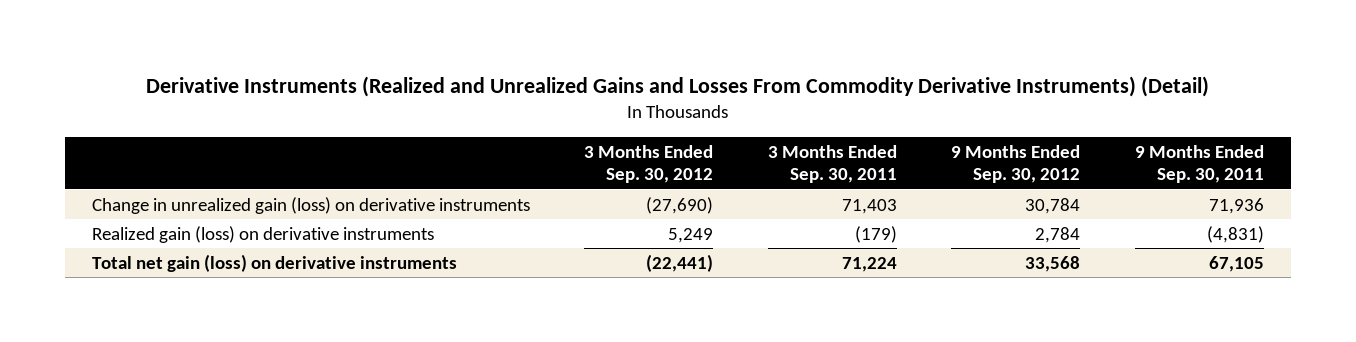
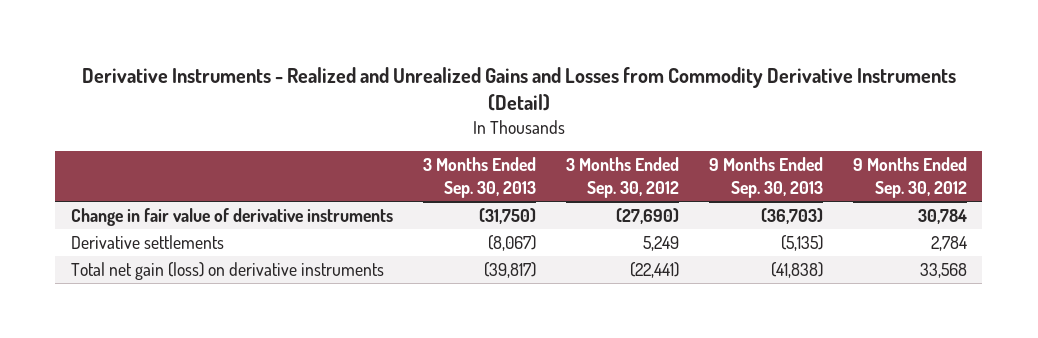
[145,76,1209,98] Derivative Instruments (Realized and Unrealized Gains and Losses From Commodity Derivative Instruments) (Detail) -> [81,66,956,112] Derivative Instruments - Realized and Unrealized Gains and Losses from Commodity Derivative Instruments (Detail)
[767,144,897,184] 3 Months Ended Sep. 30, 2011 -> none
[1134,144,1264,184] 9 Months Ended Sep. 30, 2011 -> none
none -> [422,157,536,198] 3 Months Ended Sep. 30, 2013
none -> [709,157,824,198] 9 Months Ended Sep. 30, 2013
[91,196,530,214] Change in unrealized gain (loss) on derivative instruments -> [70,207,393,226] Change in fair value of derivative instruments
[91,225,434,243] Realized gain (loss) on derivative instruments -> [70,234,224,249] Derivative settlements

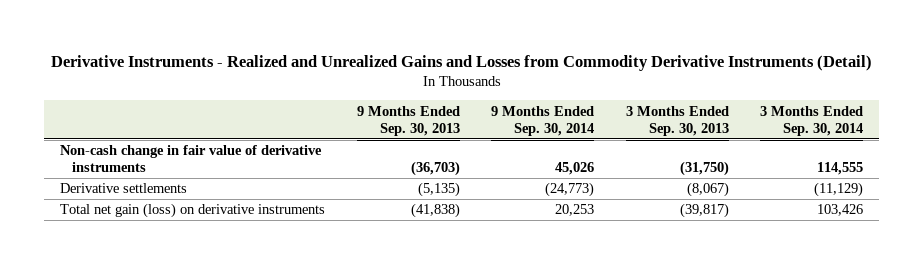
[565,157,679,198] 3 Months Ended Sep. 30, 2012 -> none
[853,157,968,198] 9 Months Ended Sep. 30, 2012 -> none
none -> [491,105,595,136] 9 Months Ended Sep. 30, 2014
none -> [760,105,864,136] 3 Months Ended Sep. 30, 2014
[70,207,393,226] Change in fair value of derivative instruments -> [60,145,323,173] Non-cash change in fair value of derivative instruments

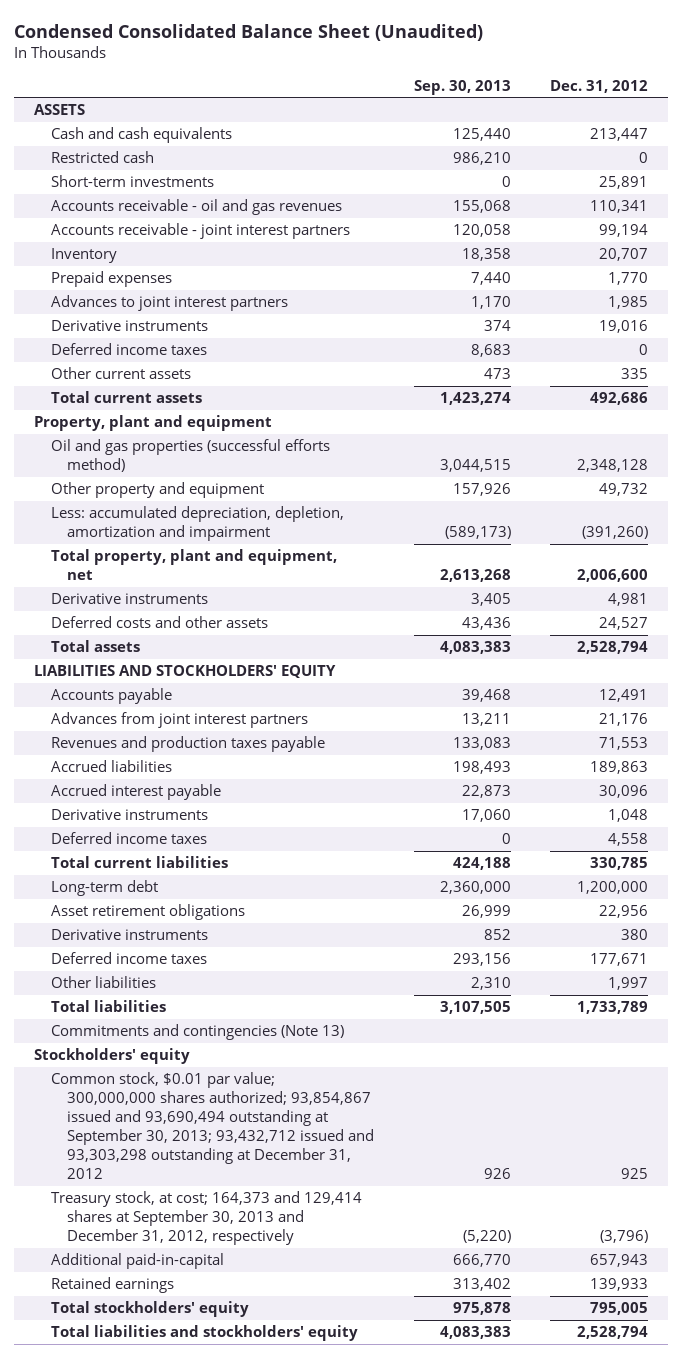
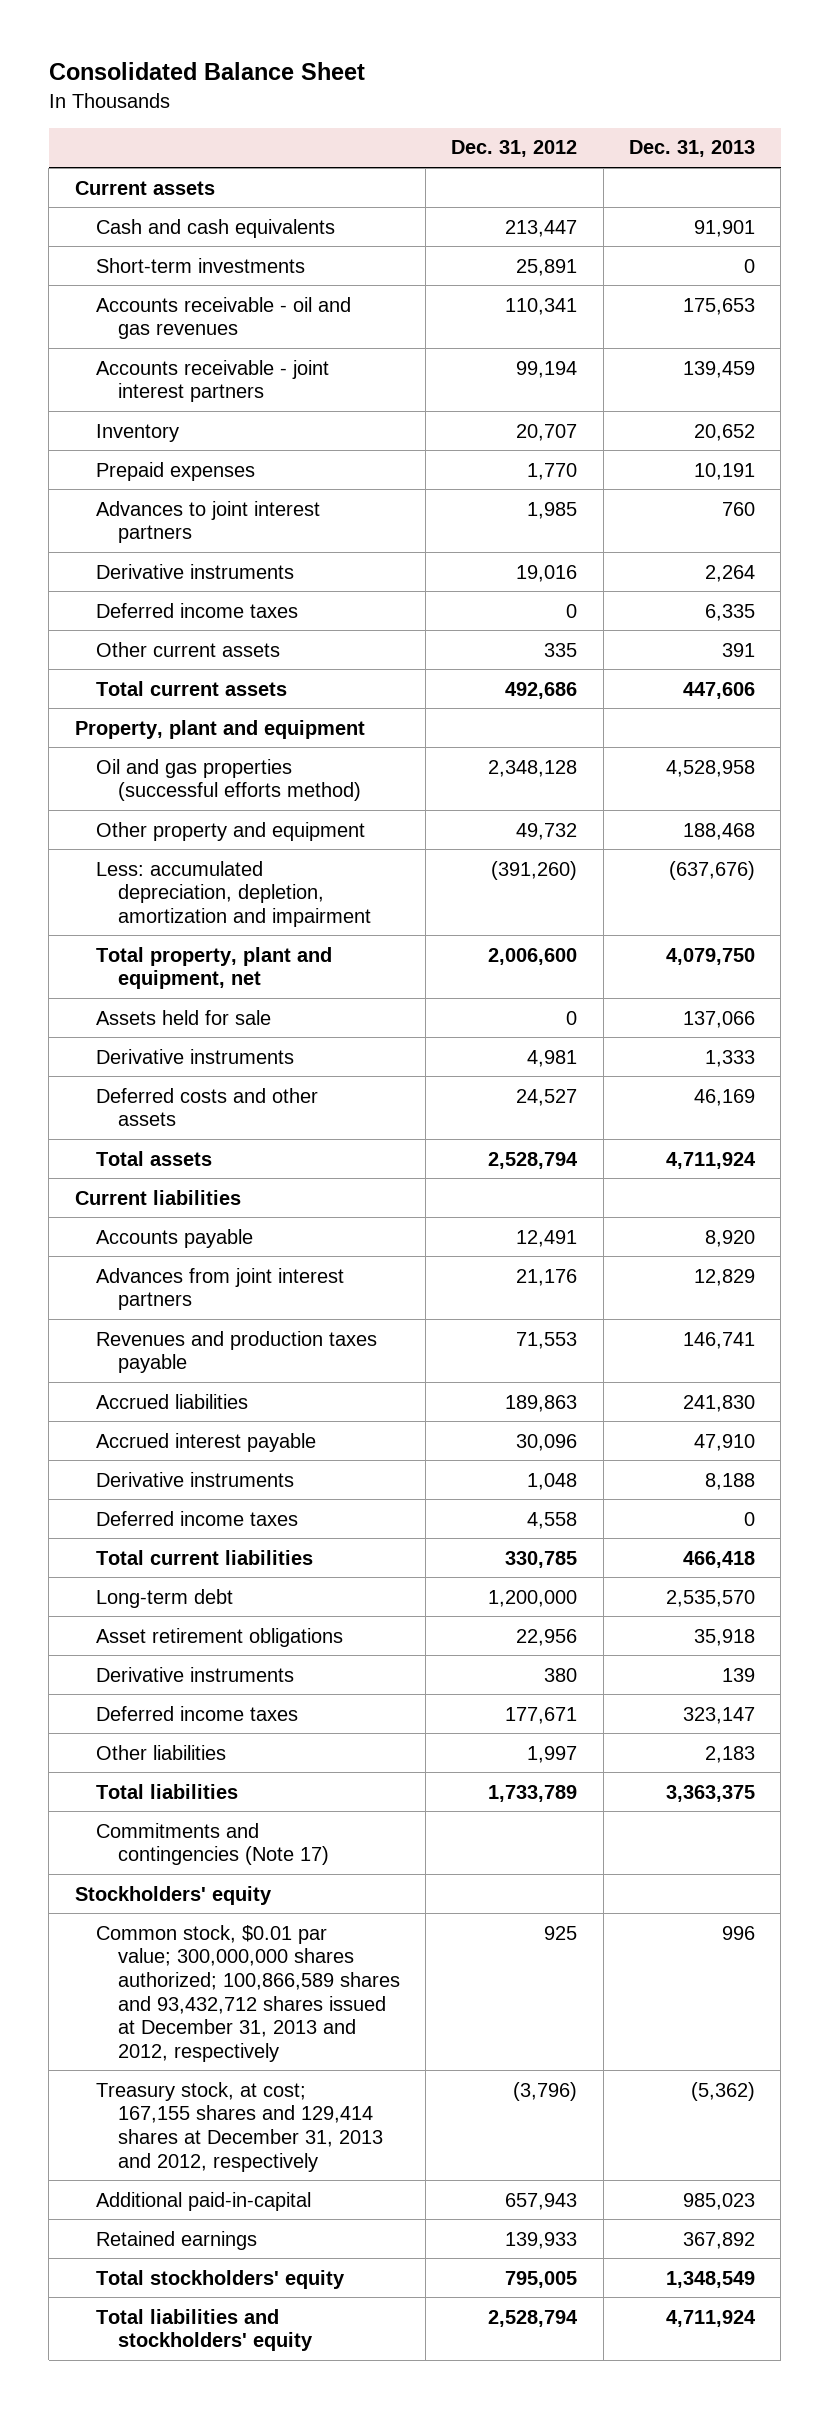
[14,23,484,41] Condensed Consolidated Balance Sheet (Unaudited) -> [48,62,365,81] Consolidated Balance Sheet
[413,79,511,95] Sep. 30, 2013 -> none
none -> [629,140,756,158] Dec. 31, 2013
[34,104,86,116] ASSETS -> [74,180,215,195] Current assets
[50,151,154,164] Restricted cash -> none
none -> [96,1009,272,1025] Assets held for sale
[34,665,337,679] LIABILITIES AND STOCKHOLDERS' EQUITY -> none
none -> [74,1189,241,1205] Current liabilities
[50,1024,344,1041] Commitments and contingencies (Note 13) -> [96,1822,329,1866] Commitments and contingencies (Note 17)
[50,1072,375,1180] Common stock, $0.01 par value; 300,000,000 shares authorized; 93,854,867 issued and 93,690,494 outstanding at September 30, 2013; 93,432,712 issued and 93,303,298 outstanding at December 31, 2012 -> [96,1924,400,2062] Common stock, $0.01 par value; 300,000,000 shares authorized; 100,866,589 shares and 93,432,712 shares issued at December 31, 2013 and 2012, respectively
[50,1191,362,1246] Treasury stock, at cost; 164,373 and 129,414 shares at September 30, 2013 and December 31, 2012, respectively -> [96,2081,383,2172] Treasury stock, at cost; 167,155 shares and 129,414 shares at December 31, 2013 and 2012, respectively

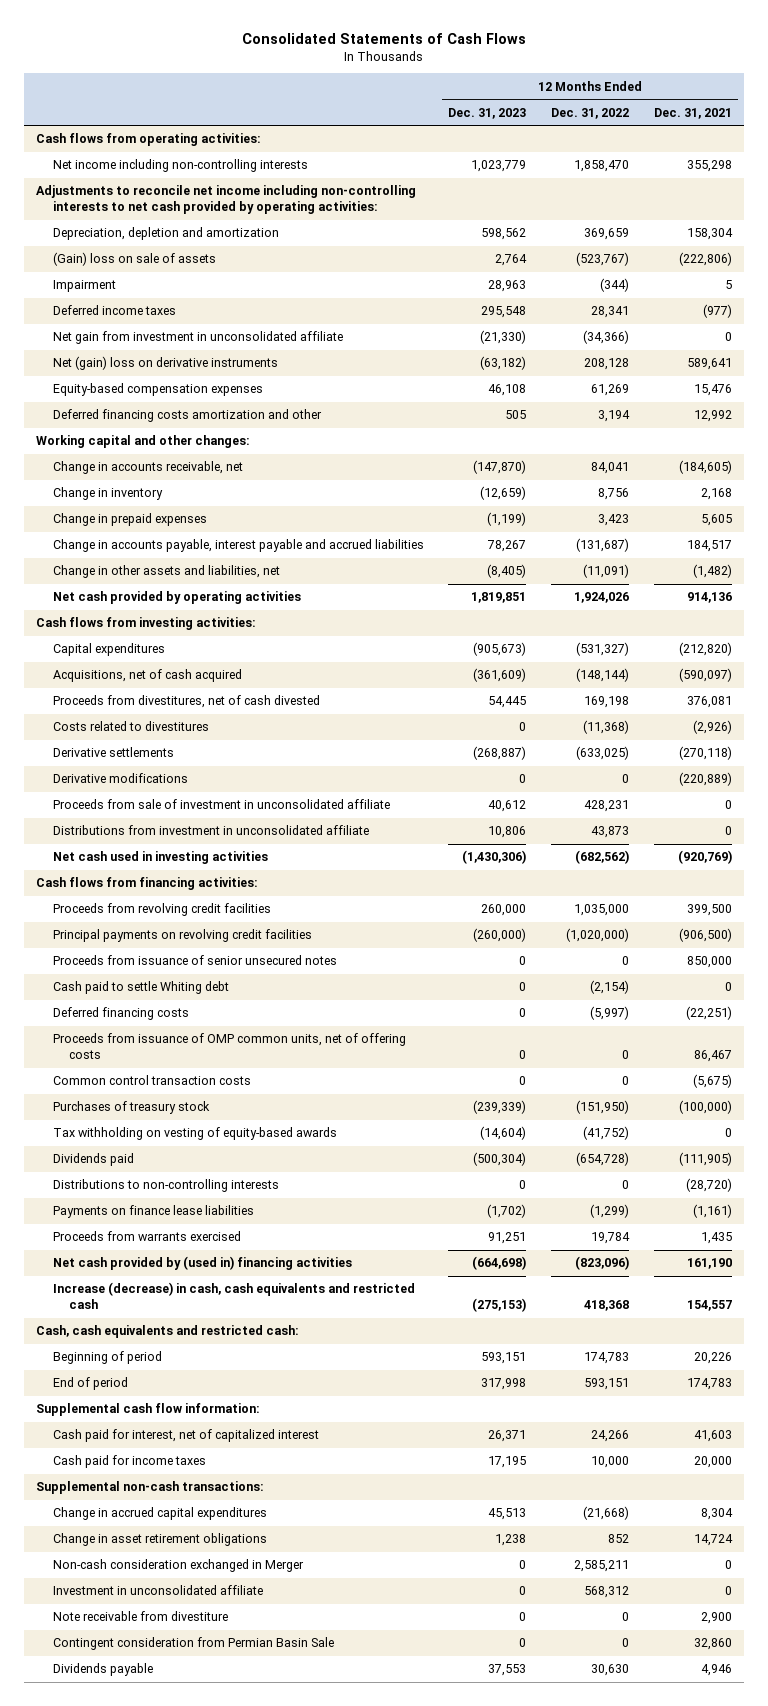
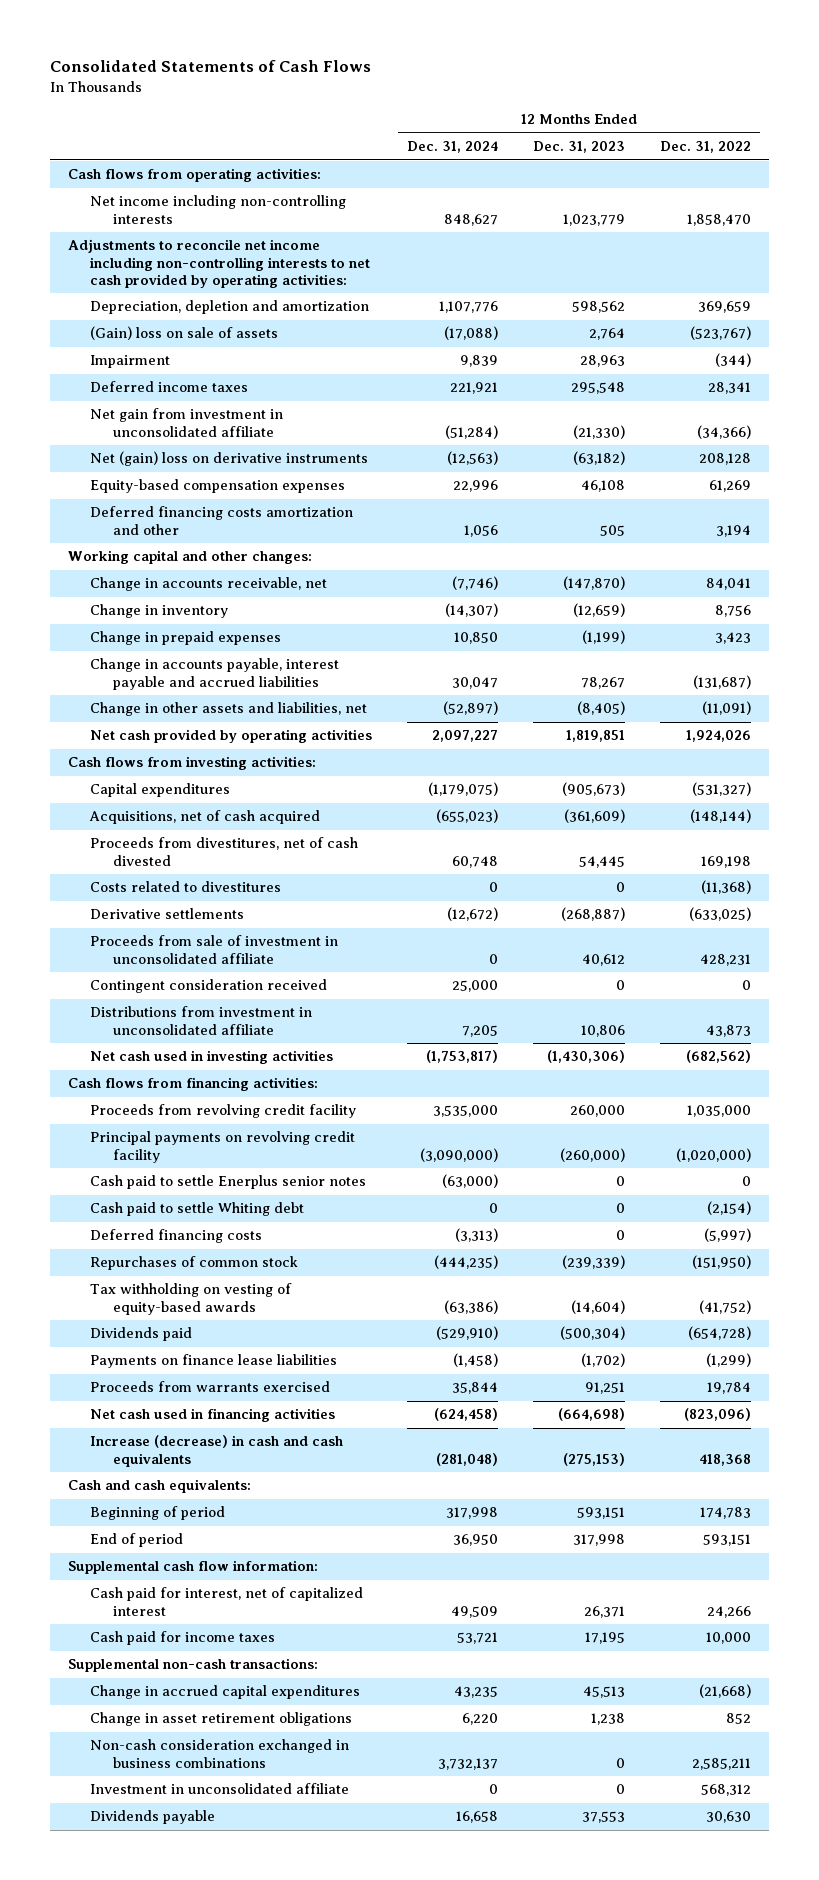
[653,107,732,119] Dec. 31, 2021 -> none
none -> [407,141,499,154] Dec. 31, 2024
[52,773,188,784] Derivative modifications -> none
none -> [90,979,328,994] Contingent consideration received
[52,955,337,966] Proceeds from issuance of senior unsecured notes -> none
[52,903,271,917] Proceeds from revolving credit facilities -> [90,1104,357,1119] Proceeds from revolving credit facility
[52,929,312,943] Principal payments on revolving credit facilities -> [90,1131,356,1163] Principal payments on revolving credit facility
none -> [90,1175,367,1190] Cash paid to settle Enerplus senior notes
[52,1033,406,1060] Proceeds from issuance of OMP common units, net of offering costs -> none
[52,1075,251,1086] Common control transaction costs -> none
[52,1101,210,1115] Purchases of treasury stock -> [90,1256,299,1271] Repurchases of common stock
[52,1179,279,1193] Distributions to non-controlling interests -> none
[52,1256,352,1271] Net cash provided by (used in) financing activities -> [90,1408,336,1423] Net cash used in financing activities
[52,1282,415,1310] Increase (decrease) in cash, cash equivalents and restricted cash -> [90,1435,344,1467] Increase (decrease) in cash and cash equivalents
[36,1325,300,1339] Cash, cash equivalents and restricted cash: -> [67,1479,251,1494] Cash and cash equivalents:
[52,1559,304,1573] Non-cash consideration exchanged in Merger -> [90,1739,350,1768] Non-cash consideration exchanged in business combinations
[52,1611,228,1622] Note receivable from divestiture -> none
[52,1637,334,1651] Contingent consideration from Permian Basin Sale -> none

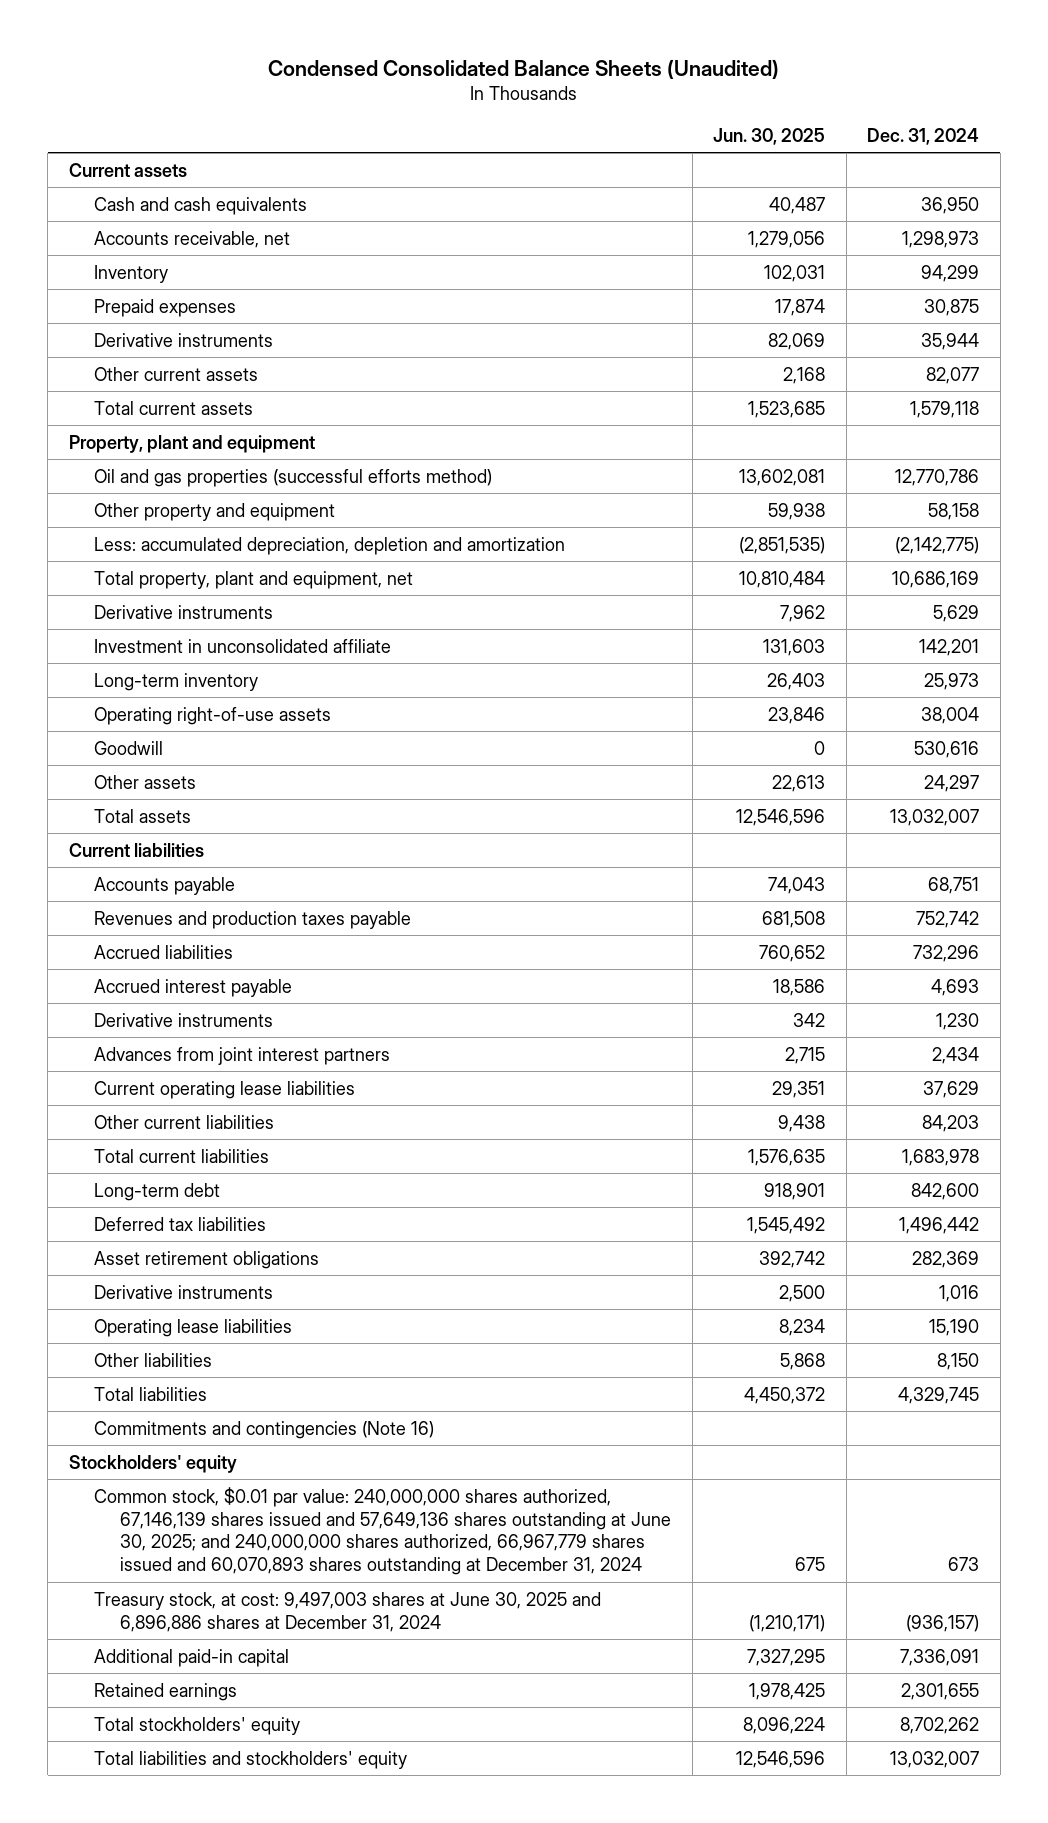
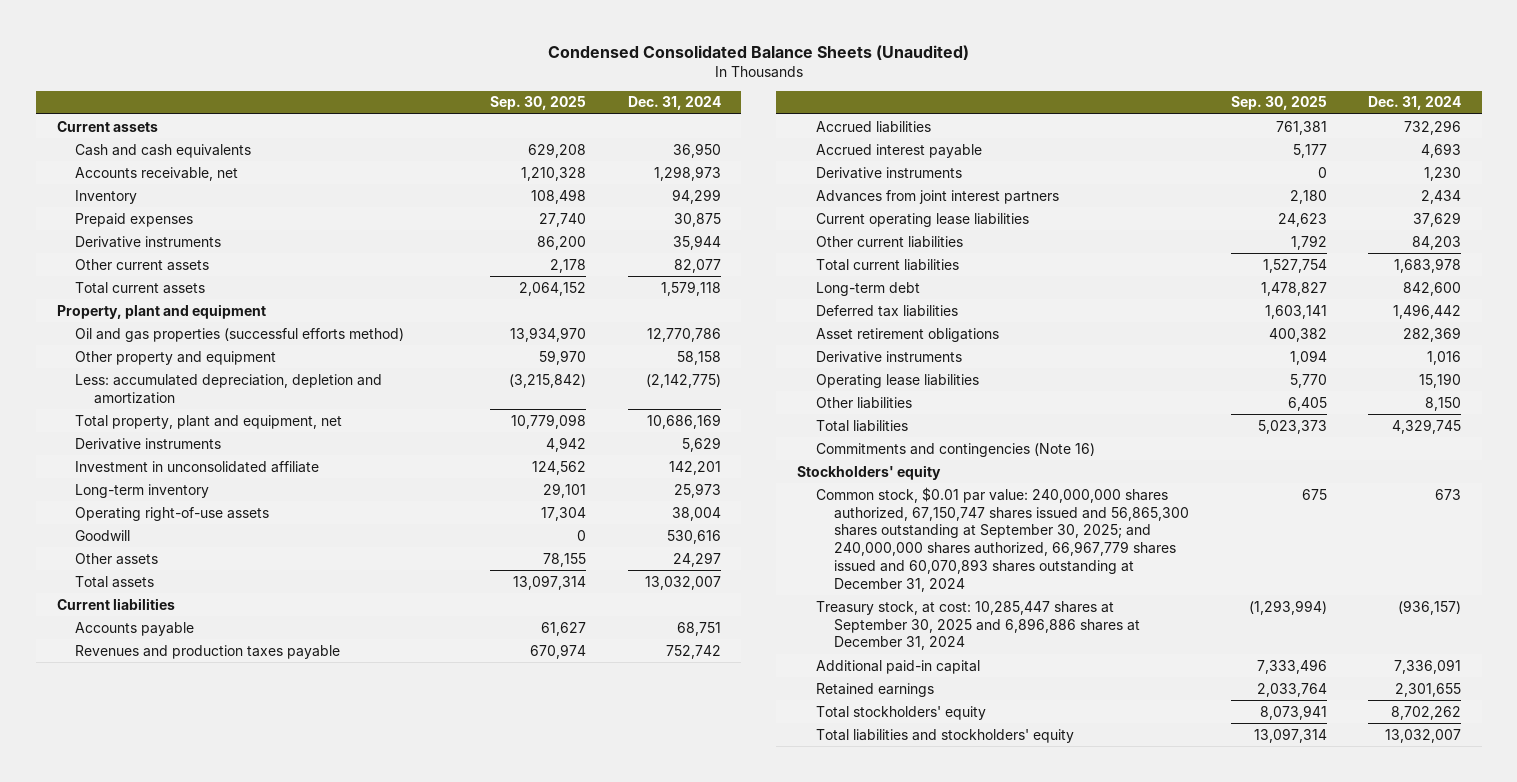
[713,127,826,145] Jun. 30, 2025 -> none
none -> [490,96,587,111] Sep. 30, 2025
[94,1486,672,1576] Common stock, $0.01 par value: 240,000,000 shares authorized, 67,146,139 shares issued and 57,649,136 shares outstanding at June 30, 2025; and 240,000,000 shares authorized, 66,967,779 shares issued and 60,070,893 shares outstanding at December 31, 2024 -> [815,486,1190,592] Common stock, $0.01 par value: 240,000,000 shares authorized, 67,150,747 shares issued and 56,865,300 shares outstanding at September 30, 2025; and 240,000,000 shares authorized, 66,967,779 shares issued and 60,070,893 shares outstanding at December 31, 2024
[94,1591,602,1632] Treasury stock, at cost: 9,497,003 shares at June 30, 2025 and 6,896,886 shares at December 31, 2024 -> [815,600,1141,651] Treasury stock, at cost: 10,285,447 shares at September 30, 2025 and 6,896,886 shares at December 31, 2024

